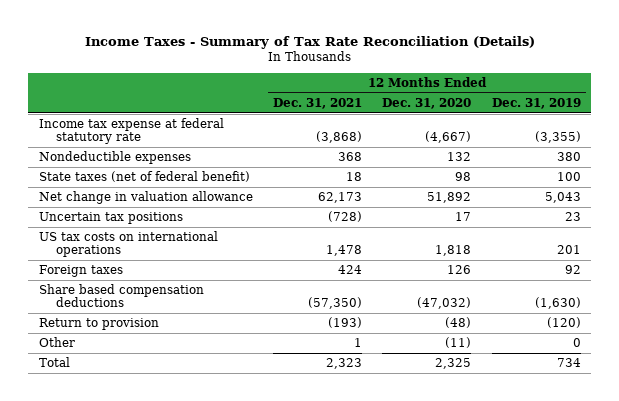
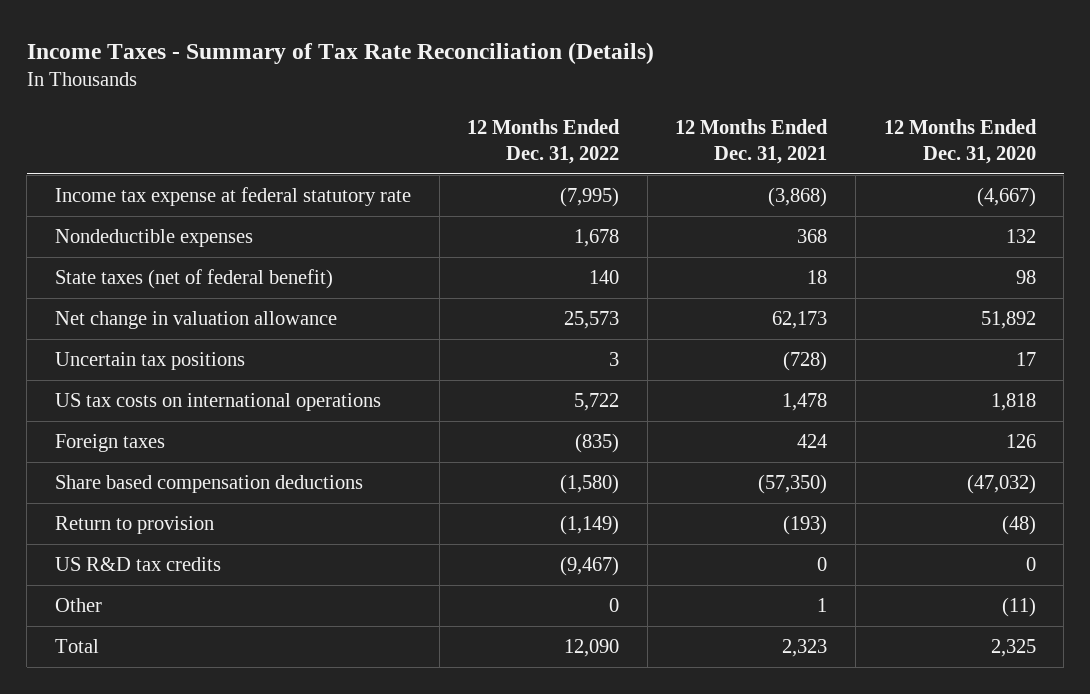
[491,97,581,109] Dec. 31, 2019 -> none
none -> [467,119,621,164] 12 Months Ended Dec. 31, 2022
none -> [54,557,221,572] US R&D tax credits

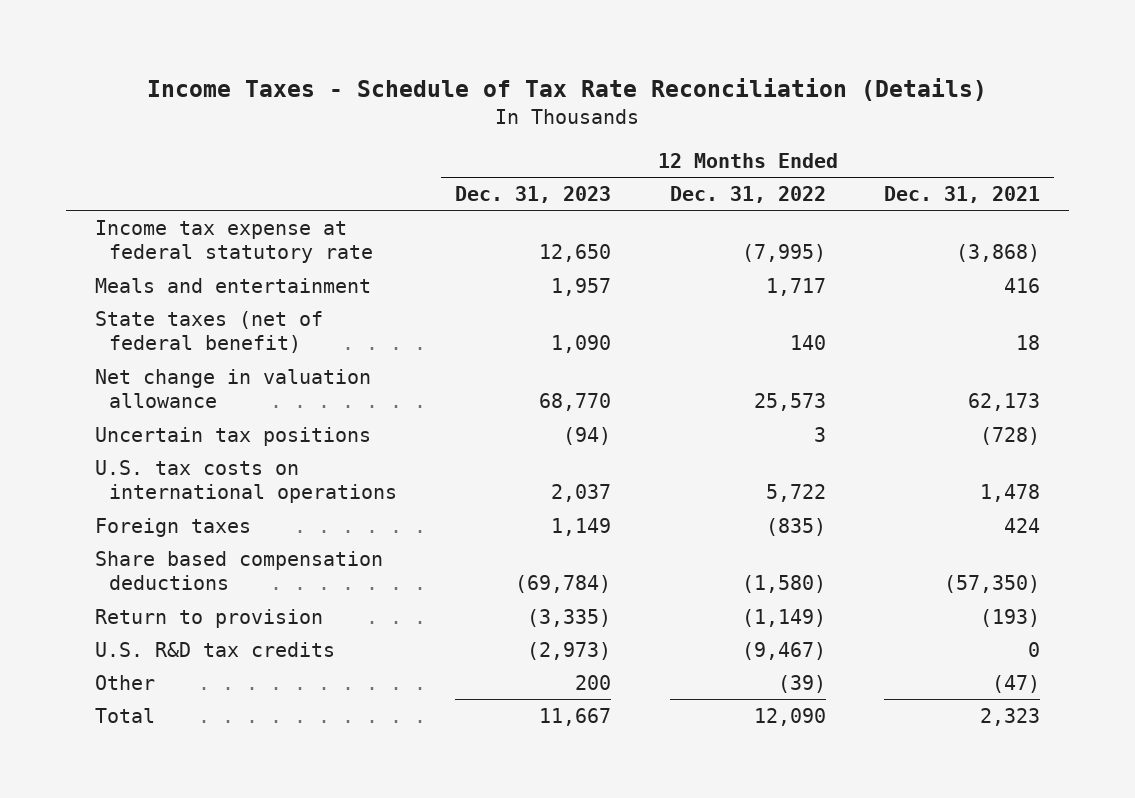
[26,41,654,64] Income Taxes - Summary of Tax Rate Reconciliation (Details) -> [147,77,988,101] Income Taxes - Schedule of Tax Rate Reconciliation (Details)
[883,119,1037,164] 12 Months Ended Dec. 31, 2020 -> none
none -> [455,186,612,204] Dec. 31, 2023
[54,229,253,248] Nondeductible expenses -> none
none -> [94,277,371,293] Meals and entertainment
[54,393,381,412] US tax costs on international operations -> [94,459,398,504] U.S. tax costs on international operations
[54,557,221,572] US R&D tax credits -> [94,641,335,657] U.S. R&D tax credits
[609,598,620,613] 0 -> [777,674,826,693] (39)
[817,598,828,613] 1 -> [991,674,1040,693] (47)

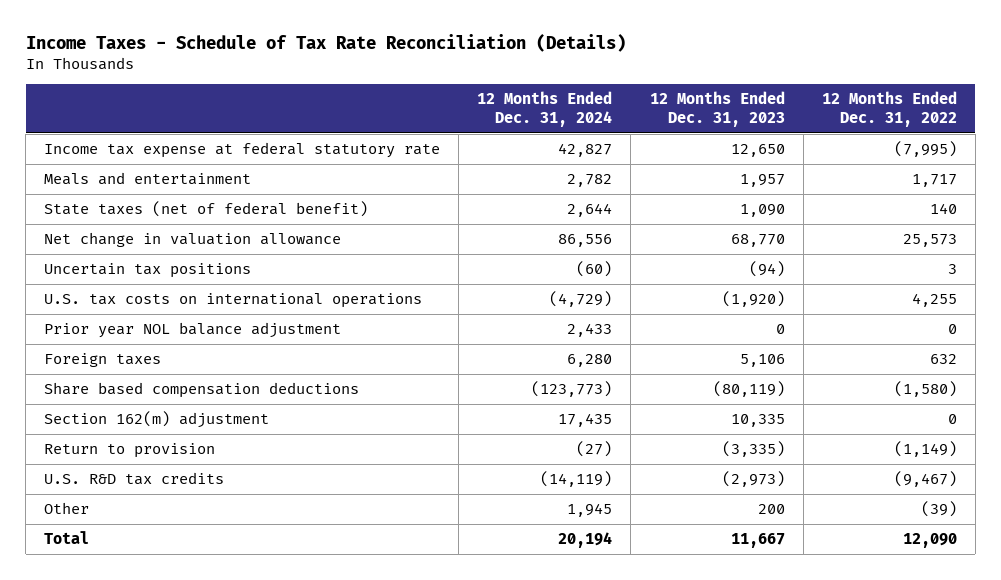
[883,186,1040,204] Dec. 31, 2021 -> none
none -> [477,91,613,127] 12 Months Ended Dec. 31, 2024
[551,484,612,503] 2,037 -> [721,291,785,308] (1,920)
[765,484,826,503] 5,722 -> [911,293,957,308] 4,255
none -> [44,322,342,339] Prior year NOL balance adjustment
[551,517,612,536] 1,149 -> [739,354,785,368] 5,106
[765,517,826,536] (835) -> [929,354,957,365] 632
[515,575,612,594] (69,784) -> [712,381,785,398] (80,119)
none -> [44,411,270,429] Section 162(m) adjustment

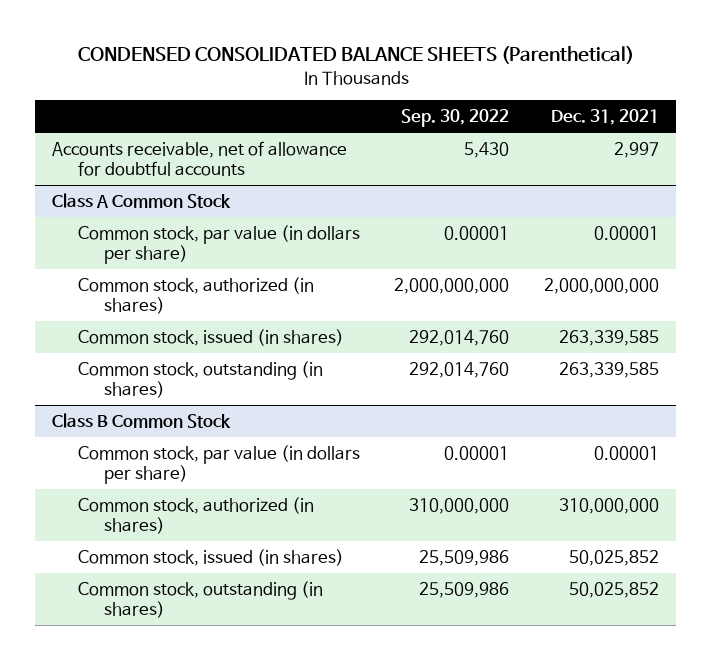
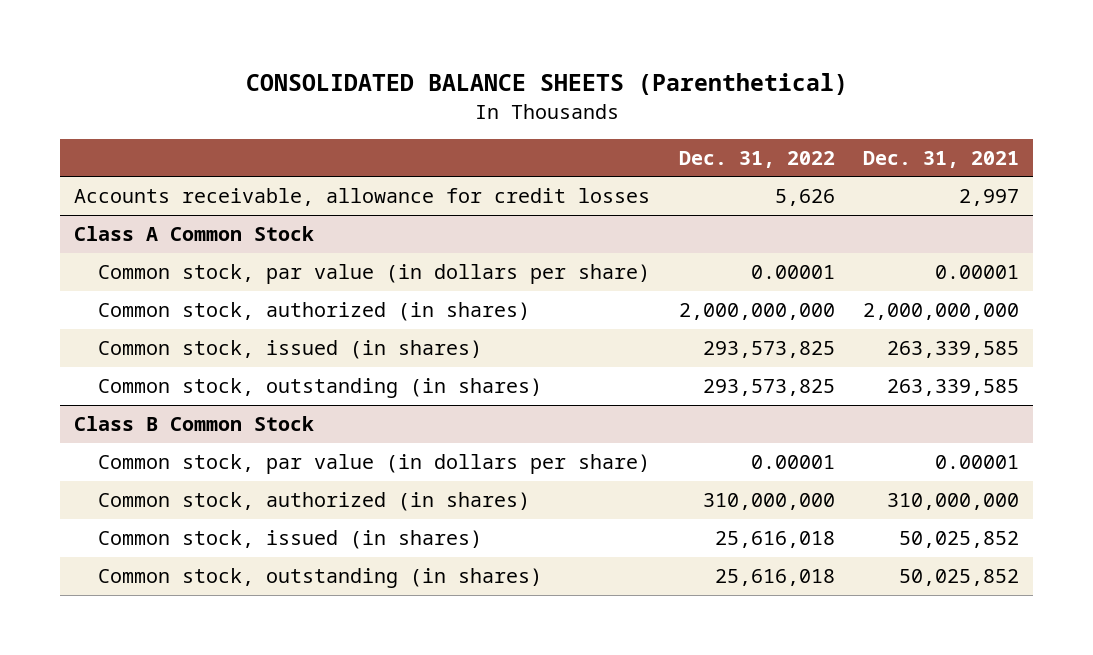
[77,46,634,65] CONDENSED CONSOLIDATED BALANCE SHEETS (Parenthetical) -> [245,73,848,96] CONSOLIDATED BALANCE SHEETS (Parenthetical)
[401,109,510,128] Sep. 30, 2022 -> none
none -> [678,150,835,168] Dec. 31, 2022
[52,141,348,177] Accounts receivable, net of allowance for doubtful accounts -> [74,188,651,207] Accounts receivable, allowance for credit losses

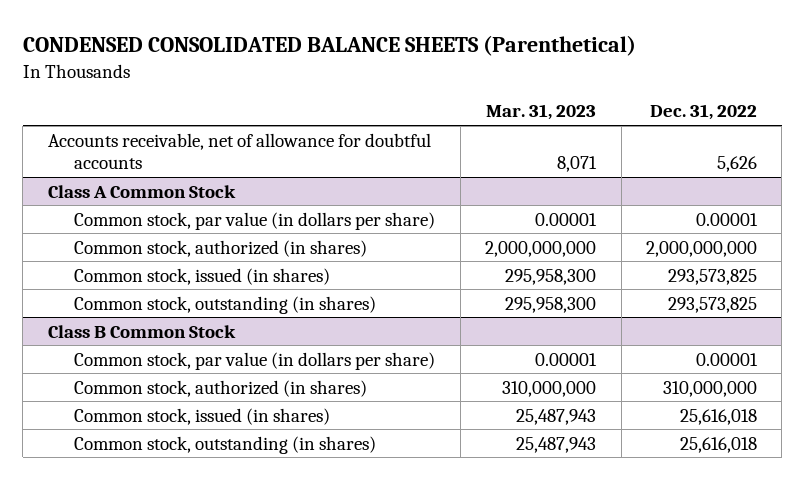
[245,73,848,96] CONSOLIDATED BALANCE SHEETS (Parenthetical) -> [22,35,636,57] CONDENSED CONSOLIDATED BALANCE SHEETS (Parenthetical)
[863,150,1020,168] Dec. 31, 2021 -> none
none -> [486,104,597,121] Mar. 31, 2023
[74,188,651,207] Accounts receivable, allowance for credit losses -> [47,132,431,170] Accounts receivable, net of allowance for doubtful accounts

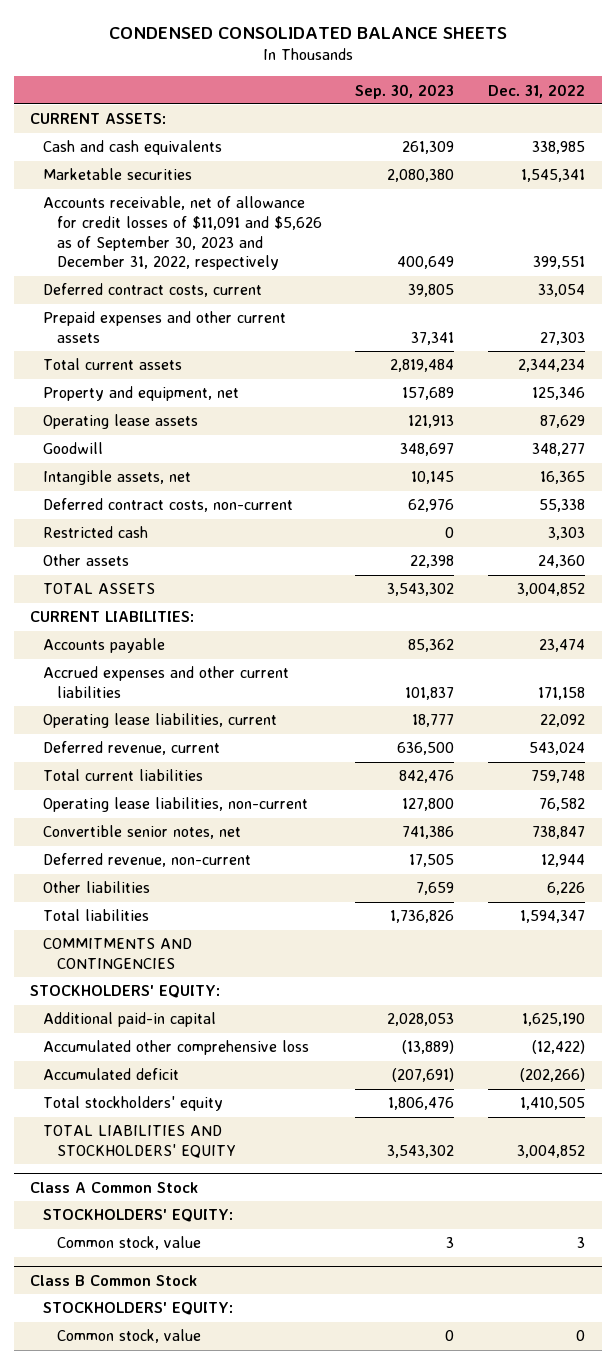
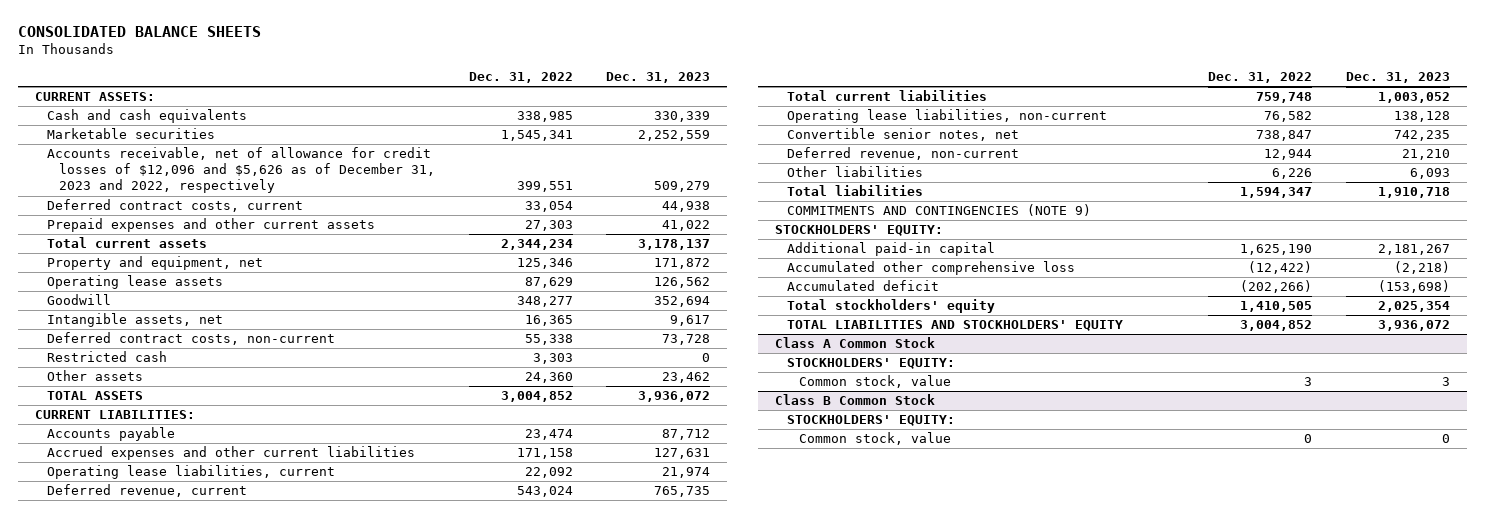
[108,26,507,39] CONDENSED CONSOLIDATED BALANCE SHEETS -> [18,26,262,38] CONSOLIDATED BALANCE SHEETS
[355,83,455,99] Sep. 30, 2023 -> none
none -> [606,71,711,83] Dec. 31, 2023
[43,196,322,271] Accounts receivable, net of allowance for credit losses of $11,091 and $5,626 as of September 30, 2023 and December 31, 2022, respectively -> [47,147,436,194] Accounts receivable, net of allowance for credit losses of $12,096 and $5,626 as of December 31, 2023 and 2022, respectively
[43,938,193,969] COMMITMENTS AND CONTINGENCIES -> [786,204,1091,217] COMMITMENTS AND CONTINGENCIES (NOTE 9)

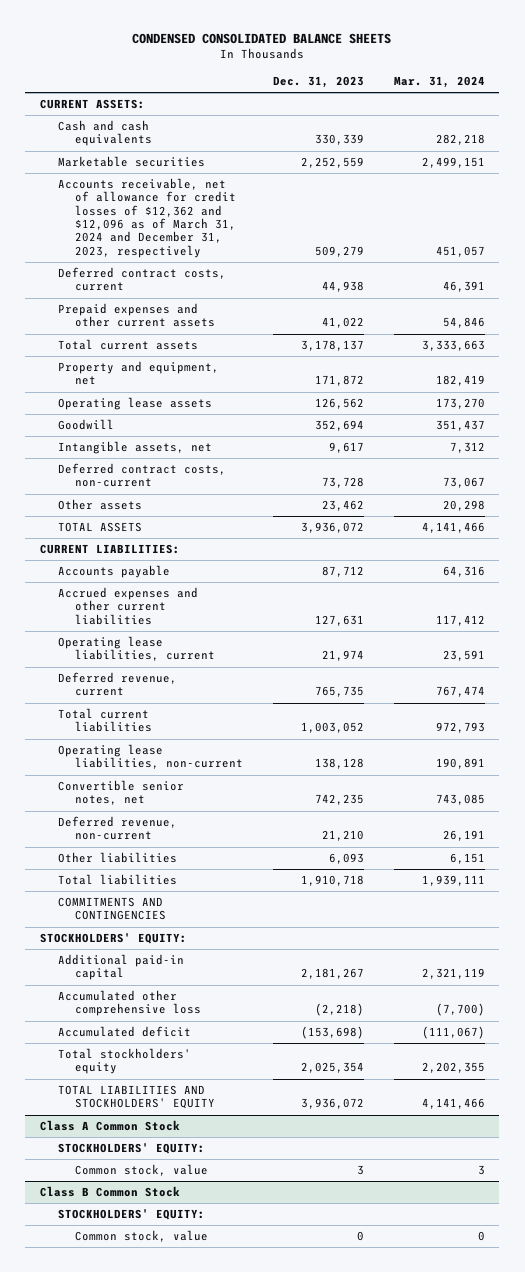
[18,26,262,38] CONSOLIDATED BALANCE SHEETS -> [132,32,392,44] CONDENSED CONSOLIDATED BALANCE SHEETS
[468,71,573,83] Dec. 31, 2022 -> none
none -> [393,76,485,89] Mar. 31, 2024
[47,147,436,194] Accounts receivable, net of allowance for credit losses of $12,096 and $5,626 as of December 31, 2023 and 2022, respectively -> [57,178,237,258] Accounts receivable, net of allowance for credit losses of $12,362 and $12,096 as of March 31, 2024 and December 31, 2023, respectively
[47,351,168,363] Restricted cash -> none
[786,204,1091,217] COMMITMENTS AND CONTINGENCIES (NOTE 9) -> [57,897,167,921] COMMITMENTS AND CONTINGENCIES

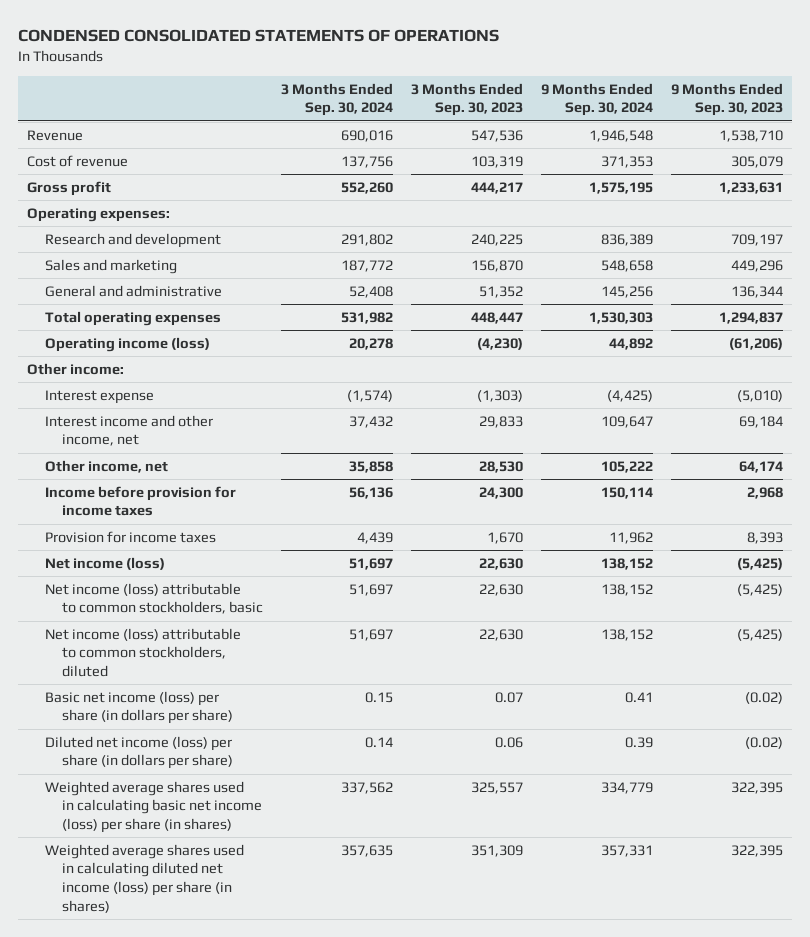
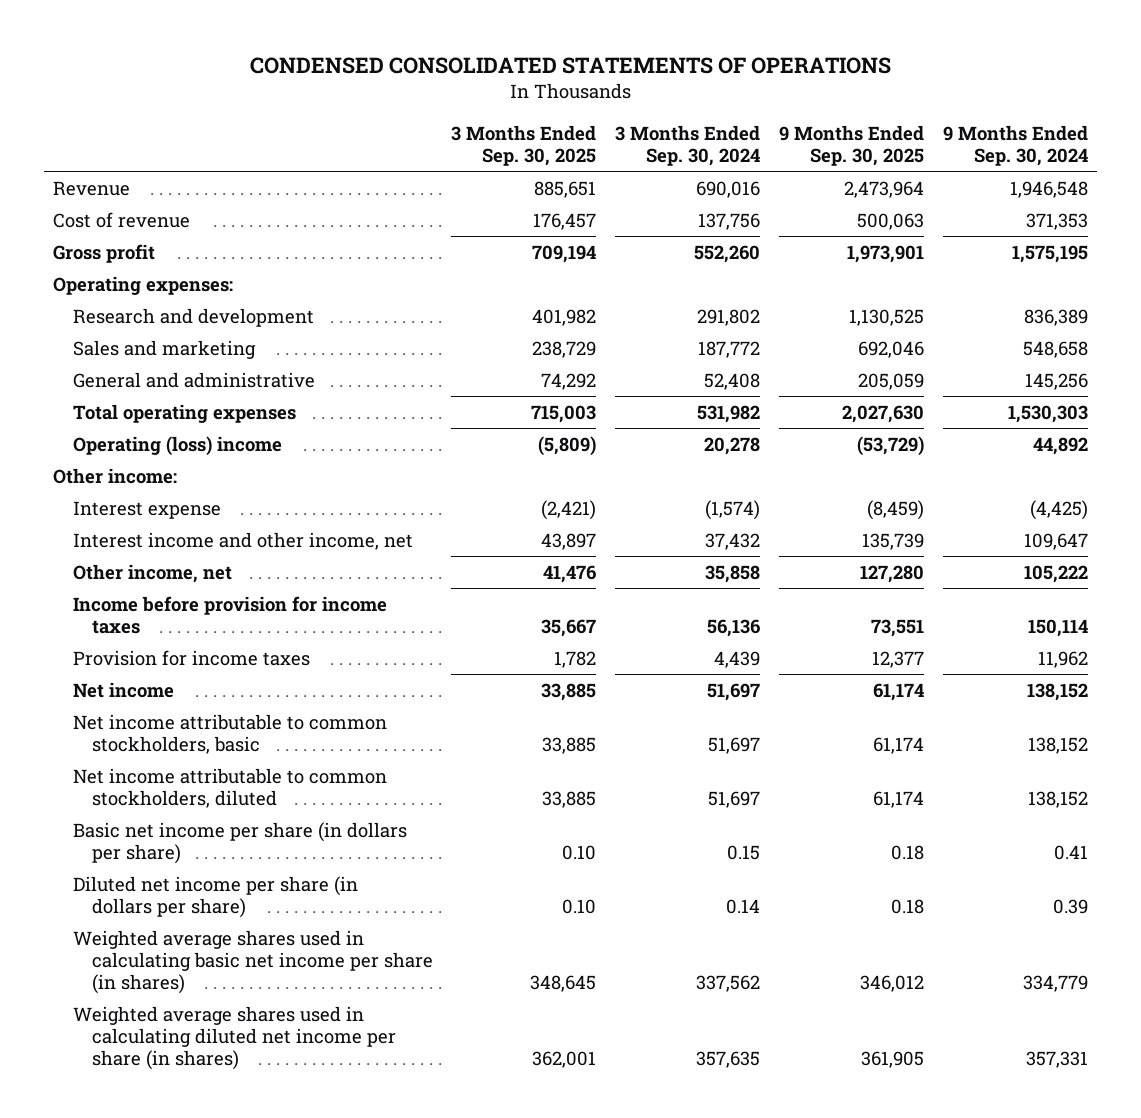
[410,82,523,117] 3 Months Ended Sep. 30, 2023 -> none
[670,82,783,117] 9 Months Ended Sep. 30, 2023 -> none
none -> [451,124,597,166] 3 Months Ended Sep. 30, 2025
none -> [778,124,924,166] 9 Months Ended Sep. 30, 2025
[44,336,210,352] Operating income (loss) -> [72,435,282,456] Operating (loss) income
[44,556,165,570] Net income (loss) -> [72,681,174,698] Net income
[44,582,264,615] Net income (loss) attributable to common stockholders, basic -> [72,713,387,754] Net income attributable to common stockholders, basic
[44,627,241,678] Net income (loss) attributable to common stockholders, diluted -> [72,767,387,808] Net income attributable to common stockholders, diluted
[44,690,234,725] Basic net income (loss) per share (in dollars per share) -> [72,821,407,864] Basic net income per share (in dollars per share)
[44,735,234,770] Diluted net income (loss) per share (in dollars per share) -> [72,875,358,918] Diluted net income per share (in dollars per share)
[44,780,263,834] Weighted average shares used in calculating basic net income (loss) per share (in shares) -> [72,929,433,995] Weighted average shares used in calculating basic net income per share (in shares)
[44,843,244,913] Weighted average shares used in calculating diluted net income (loss) per share (in shares) -> [72,1005,396,1071] Weighted average shares used in calculating diluted net income per share (in shares)

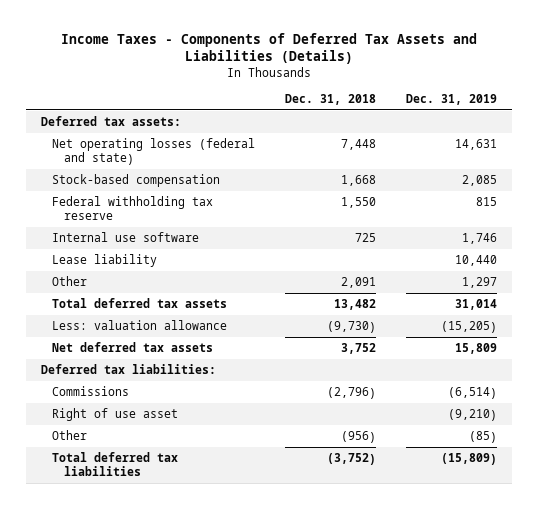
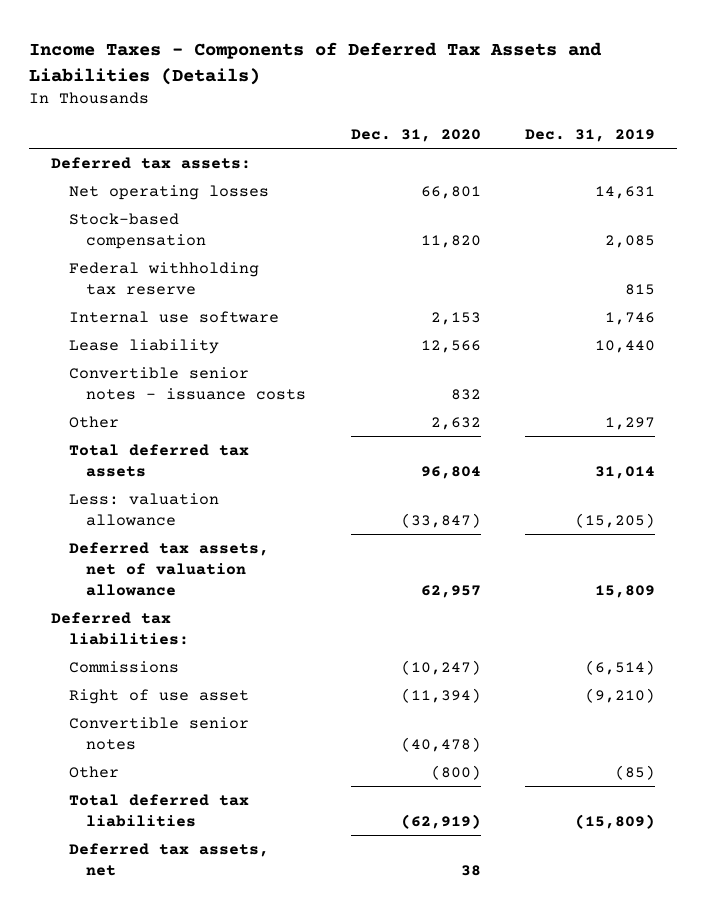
[285,93,377,105] Dec. 31, 2018 -> none
none -> [350,128,481,142] Dec. 31, 2020
[52,137,256,165] Net operating losses (federal and state) -> [68,184,269,200] Net operating losses
none -> [68,366,307,400] Convertible senior notes - issuance costs
[52,341,214,352] Net deferred tax assets -> [68,541,269,596] Deferred tax assets, net of valuation allowance
none -> [68,716,249,750] Convertible senior notes
none -> [68,842,269,876] Deferred tax assets, net

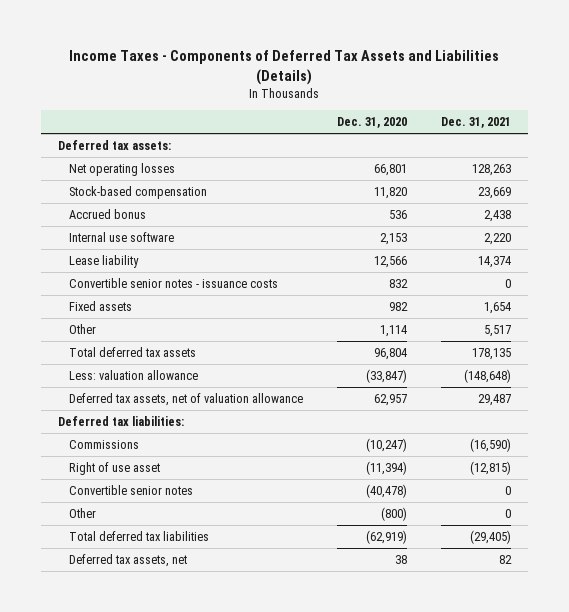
[524,128,655,142] Dec. 31, 2019 -> none
none -> [440,117,511,129] Dec. 31, 2021
[68,261,259,295] Federal withholding tax reserve -> none
none -> [68,208,146,219] Accrued bonus
none -> [68,300,132,311] Fixed assets
[430,416,481,430] 2,632 -> [379,324,407,337] 1,114

